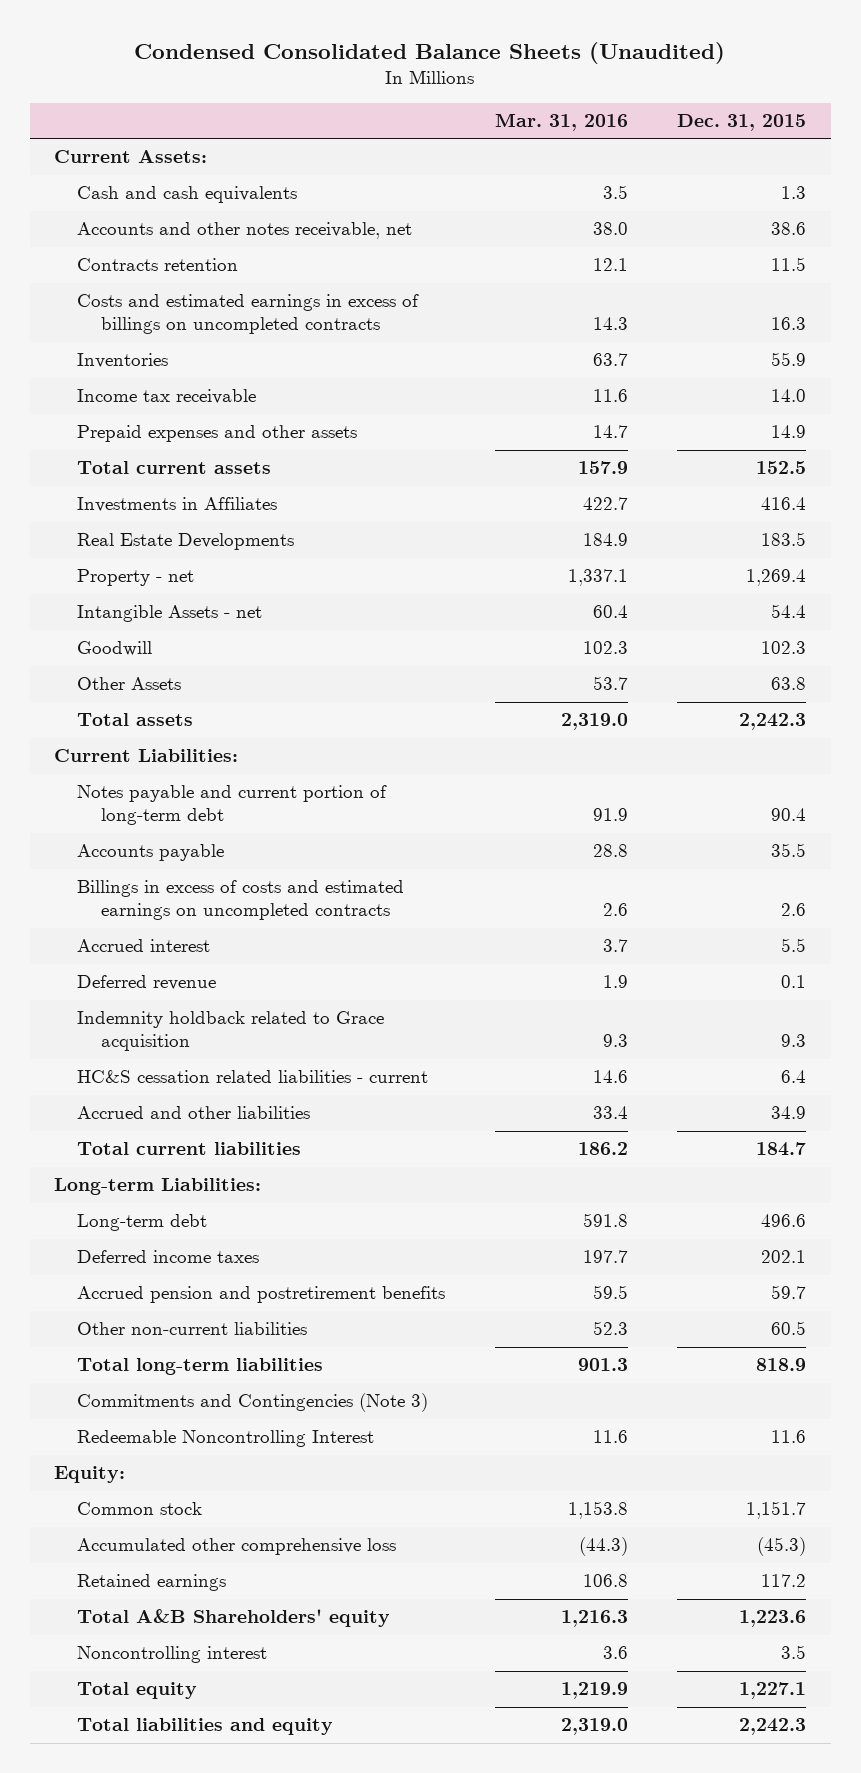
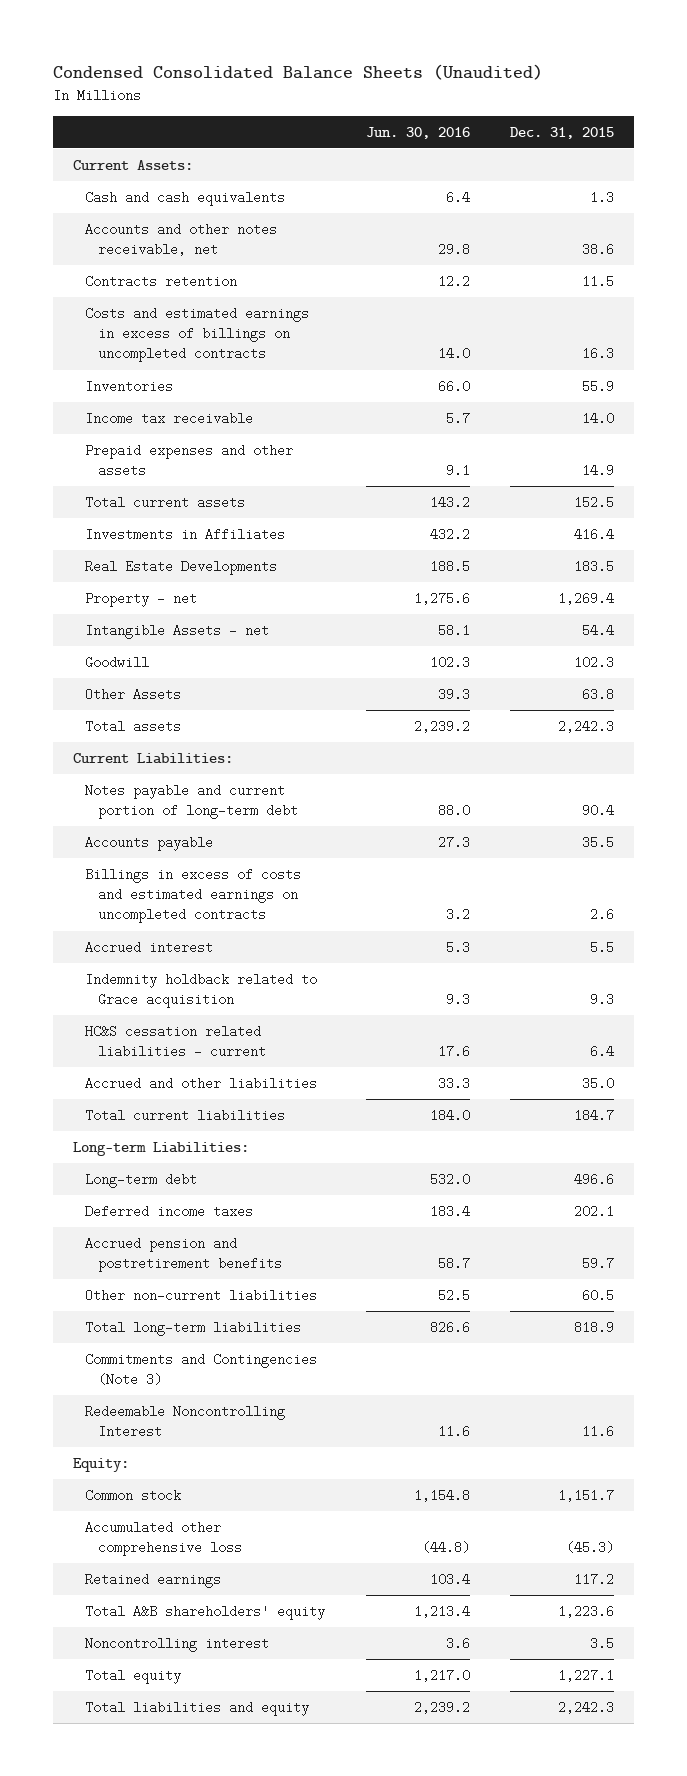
[494,113,628,132] Mar. 31, 2016 -> none
none -> [365,126,470,139] Jun. 30, 2016
[77,975,217,991] Deferred revenue -> none
[771,1106,807,1120] 34.9 -> [582,1077,615,1091] 35.0
[77,1609,391,1628] Total A&B Shareholders' equity -> [85,1605,326,1621] Total A&B shareholders' equity

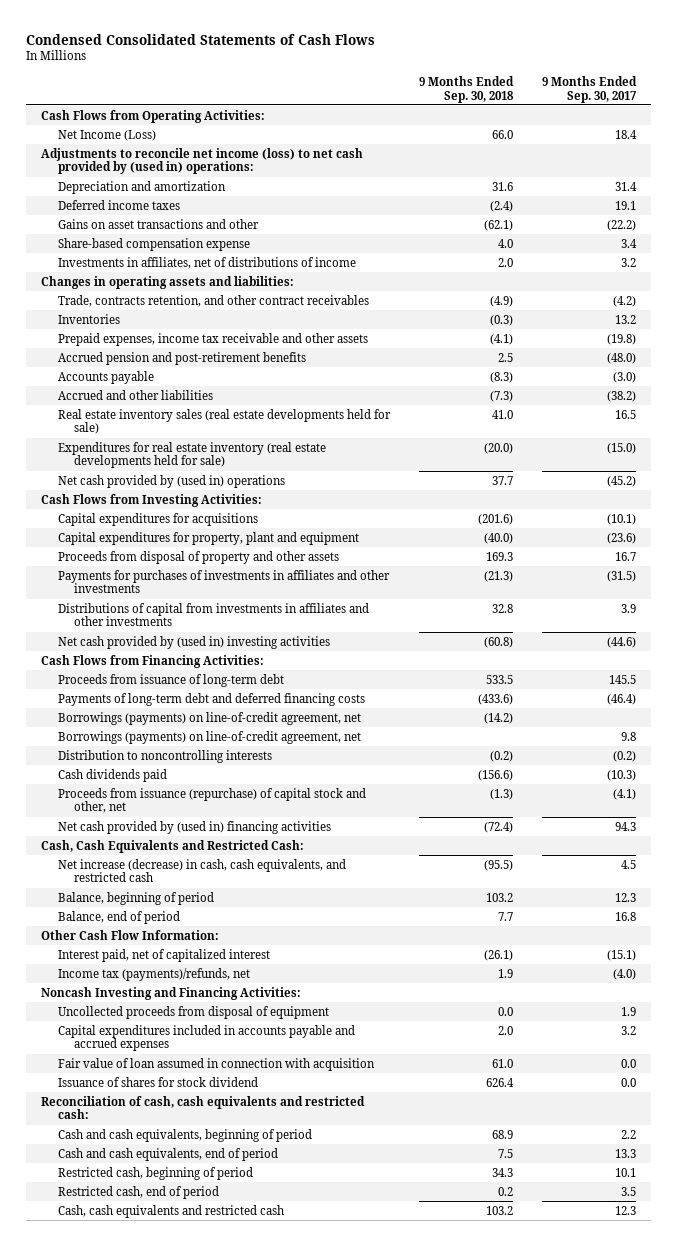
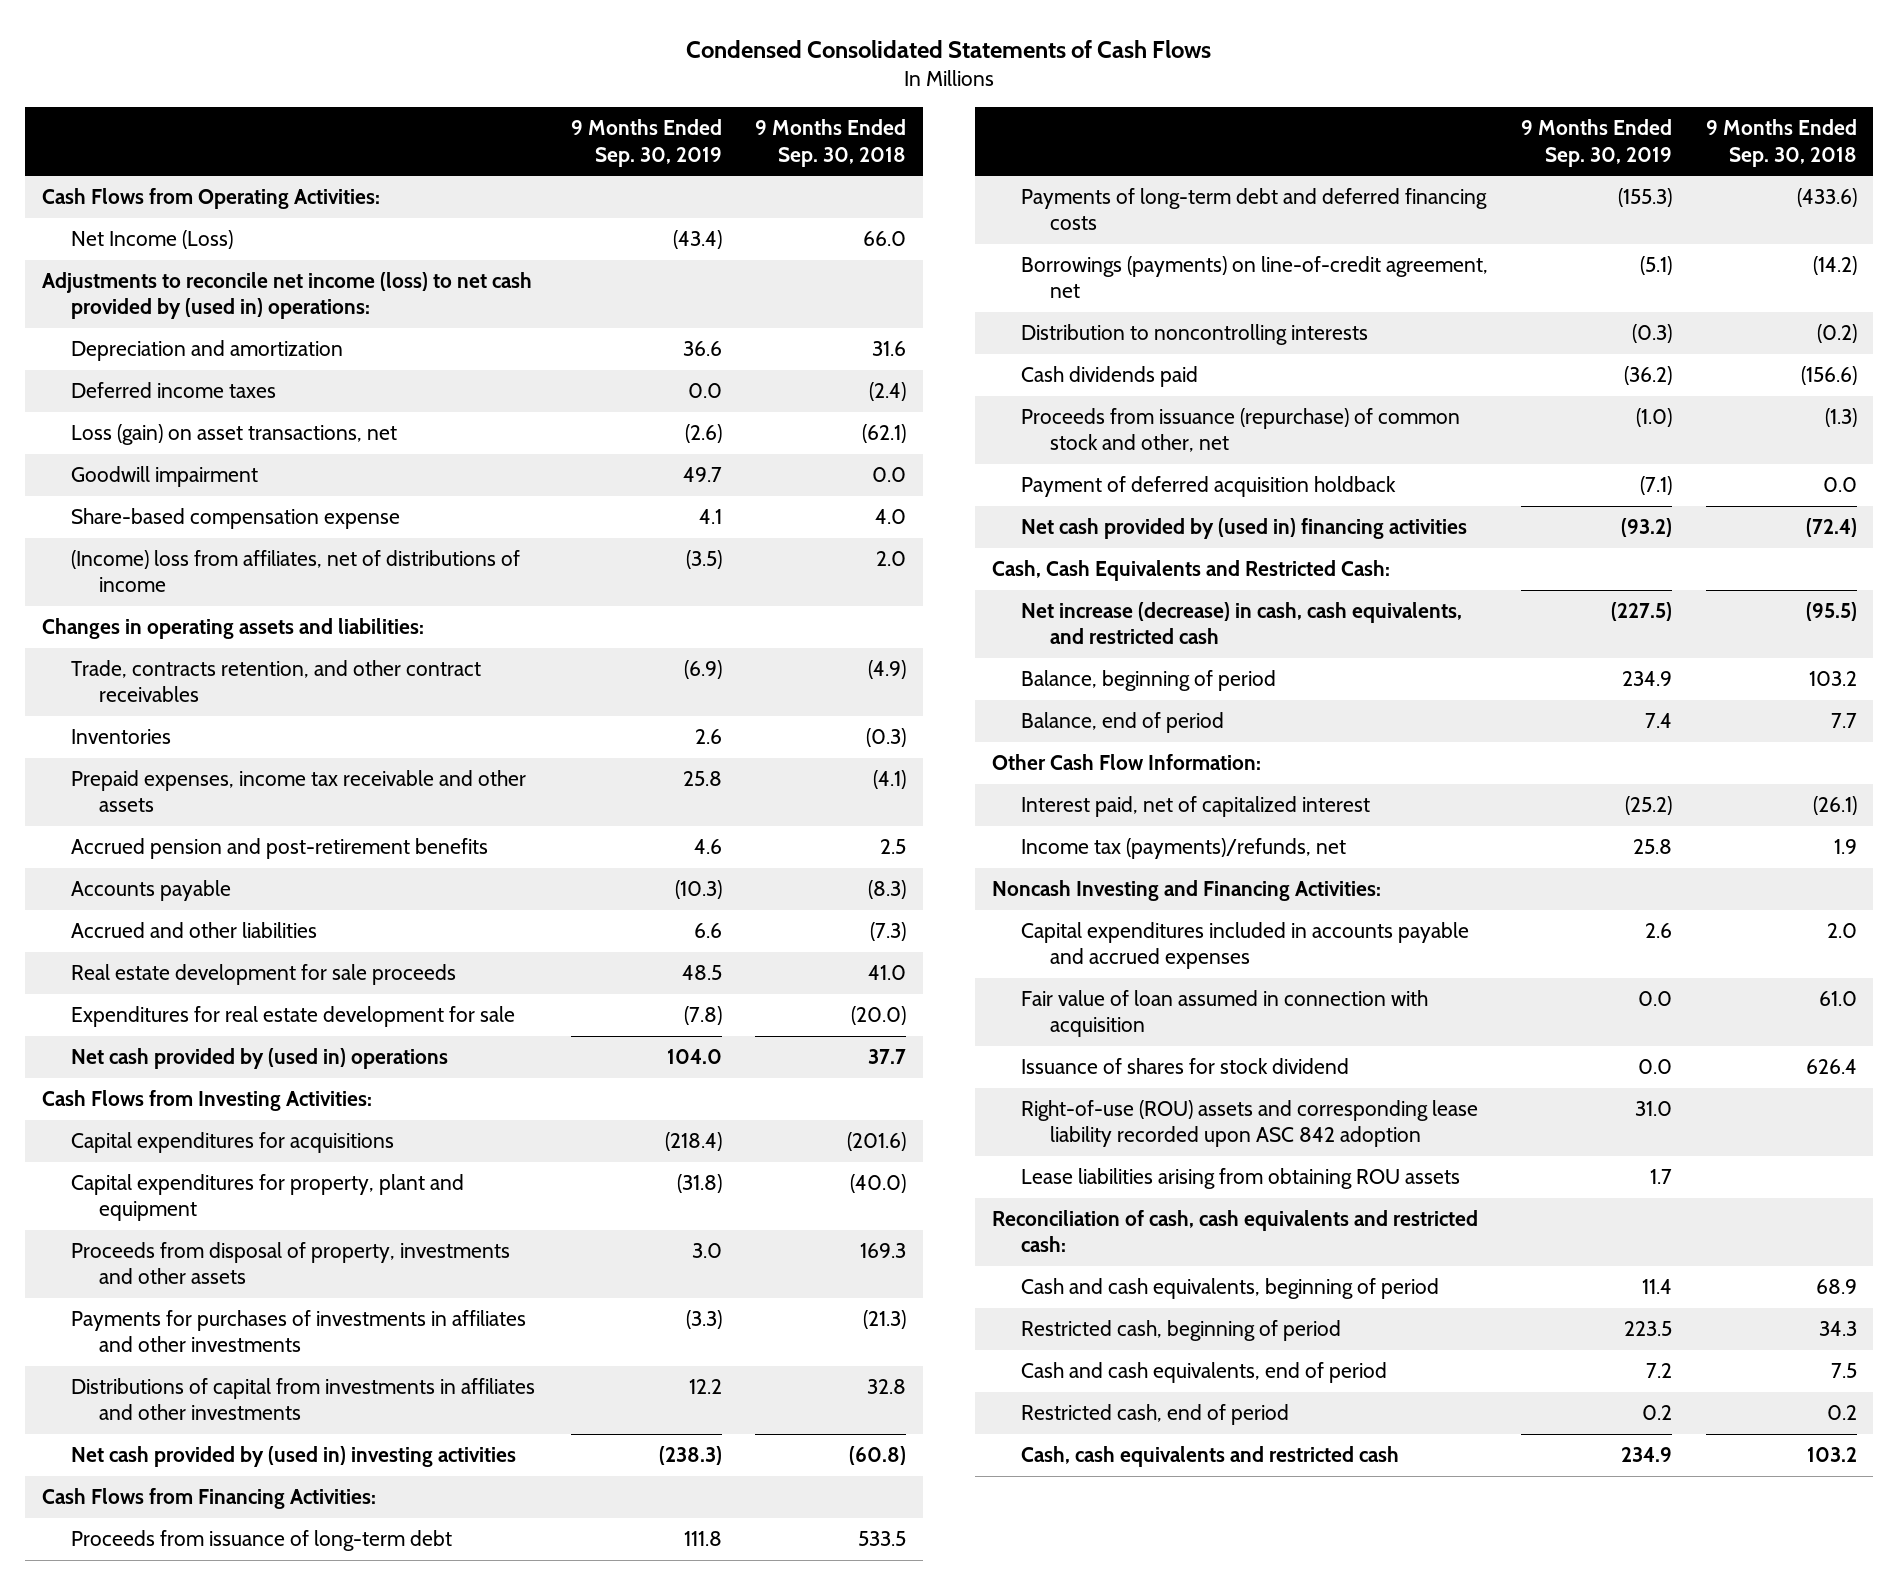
[542,75,638,103] 9 Months Ended Sep. 30, 2017 -> none
none -> [570,119,722,167] 9 Months Ended Sep. 30, 2019
[57,218,259,229] Gains on asset transactions and other -> [70,424,397,446] Loss (gain) on asset transactions, net
none -> [70,466,258,488] Goodwill impairment
[57,256,356,269] Investments in affiliates, net of distributions of income -> [70,550,520,593] (Income) loss from affiliates, net of distributions of income
[57,408,391,435] Real estate inventory sales (real estate developments held for sale) -> [70,964,456,986] Real estate development for sale proceeds
[57,441,326,469] Expenditures for real estate inventory (real estate developments held for sale) -> [70,1006,515,1028] Expenditures for real estate development for sale
[57,550,339,564] Proceeds from disposal of property and other assets -> [70,1242,510,1285] Proceeds from disposal of property, investments and other assets
[57,730,361,744] Borrowings (payments) on line-of-credit agreement, net -> none
[57,787,366,814] Proceeds from issuance (repurchase) of capital stock and other, net -> [1021,408,1461,453] Proceeds from issuance (repurchase) of common stock and other, net
none -> [1021,476,1397,498] Payment of deferred acquisition holdback
[57,1005,329,1019] Uncollected proceeds from disposal of equipment -> none
none -> [1021,1100,1479,1148] Right-of-use (ROU) assets and corresponding lease liability recorded upon ASC 842 adoption
none -> [1021,1168,1461,1190] Lease liabilities arising from obtaining ROU assets
[57,1147,278,1161] Cash and cash equivalents, end of period -> [1021,1362,1388,1384] Cash and cash equivalents, end of period

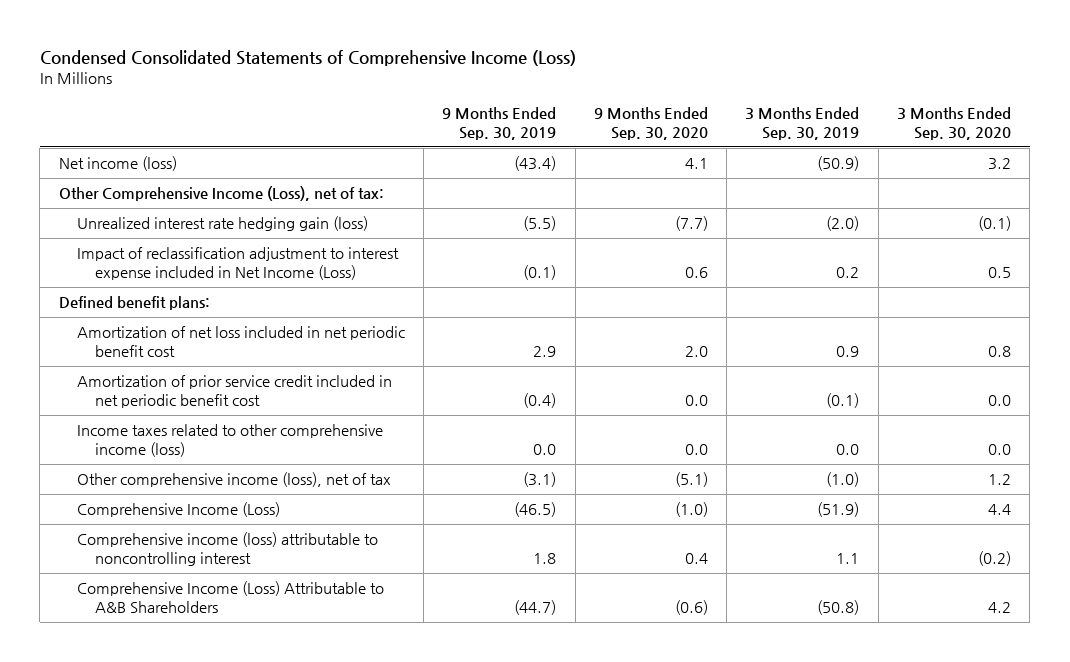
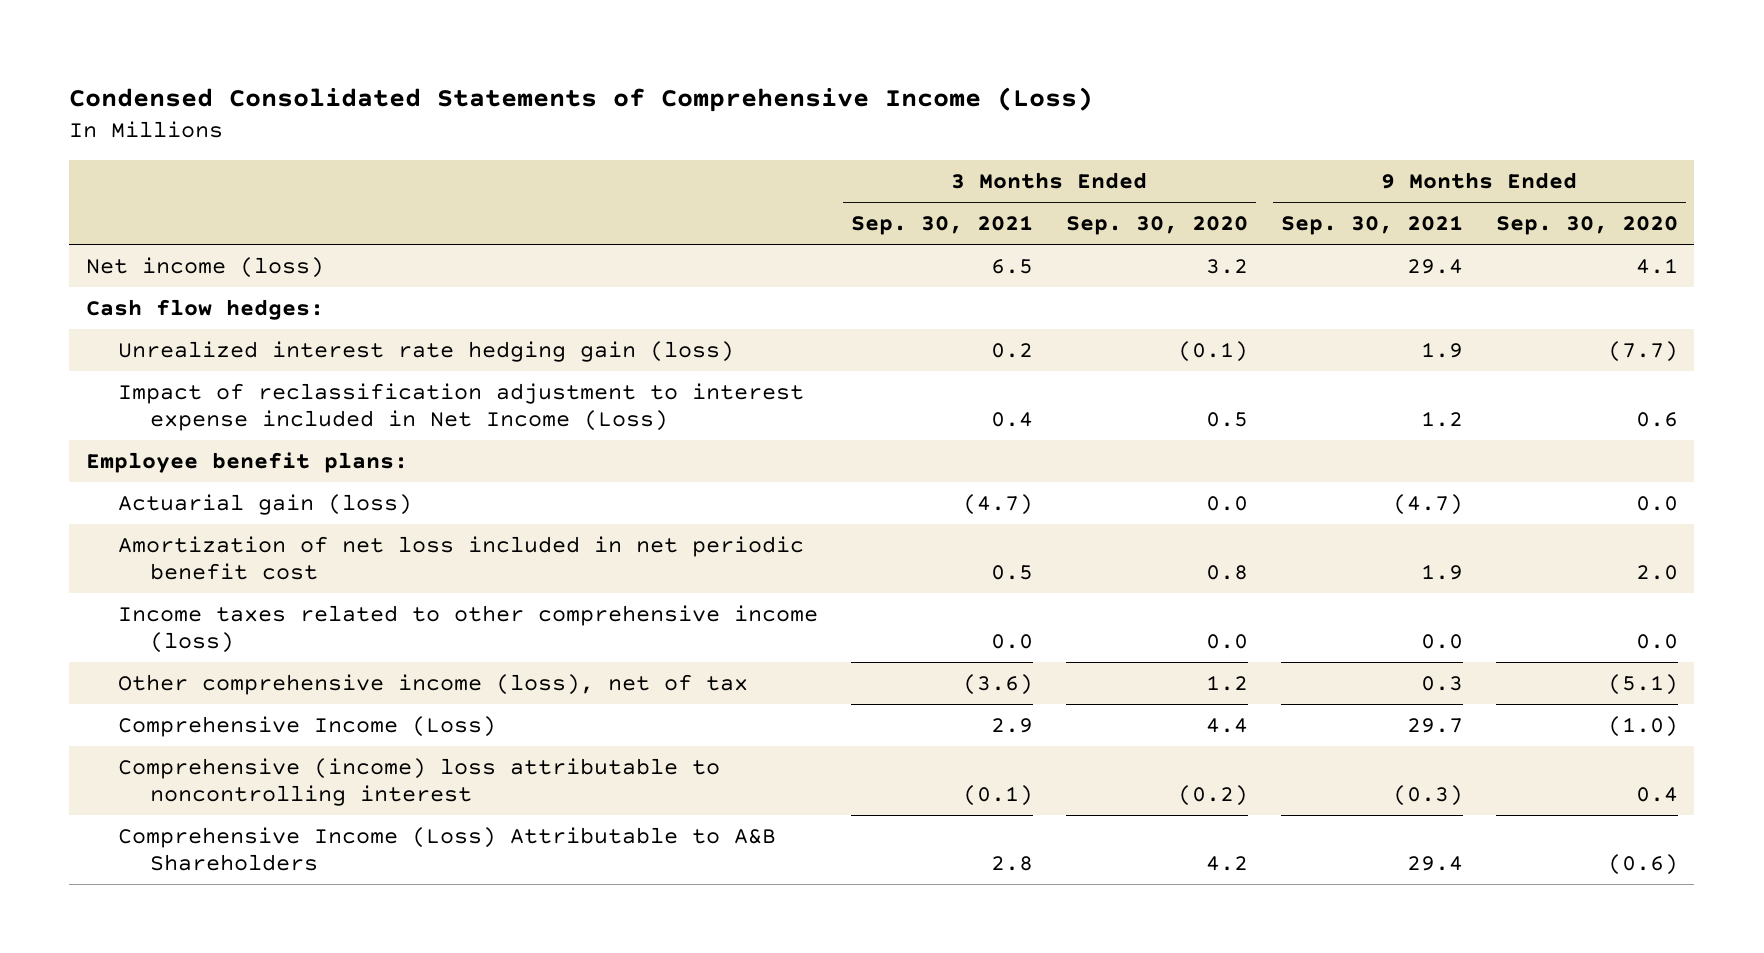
[442,106,557,141] 9 Months Ended Sep. 30, 2019 -> none
[745,106,860,141] 3 Months Ended Sep. 30, 2019 -> none
none -> [850,215,1033,236] Sep. 30, 2021
none -> [1280,215,1463,236] Sep. 30, 2021
[58,185,384,201] Other Comprehensive Income (Loss), net of tax: -> none
none -> [85,298,324,320] Cash flow hedges:
[58,295,210,310] Defined benefit plans: -> [85,451,408,473] Employee benefit plans:
none -> [117,493,412,515] Actuarial gain (loss)
[76,374,392,409] Amortization of prior service credit included in net periodic benefit cost -> none
[76,531,378,567] Comprehensive income (loss) attributable to noncontrolling interest -> [117,757,720,807] Comprehensive (income) loss attributable to noncontrolling interest

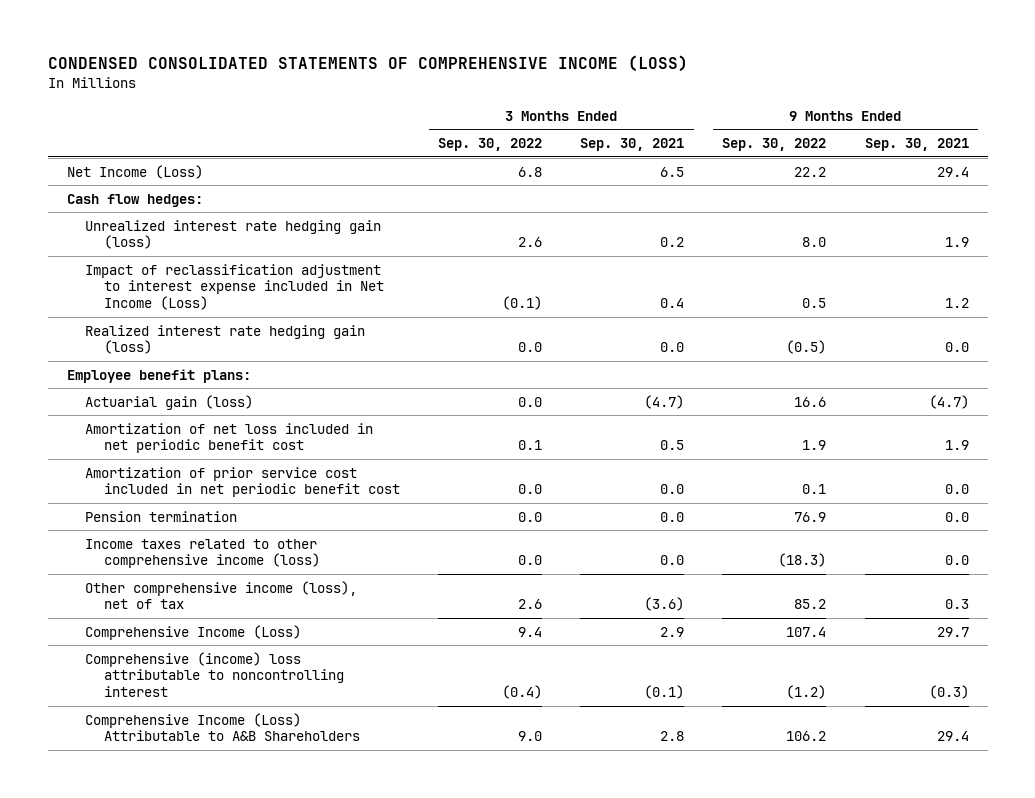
[69,86,1094,112] Condensed Consolidated Statements of Comprehensive Income (Loss) -> [47,55,688,72] CONDENSED CONSOLIDATED STATEMENTS OF COMPREHENSIVE INCOME (LOSS)
[1065,216,1248,236] Sep. 30, 2020 -> none
[1495,216,1678,236] Sep. 30, 2020 -> none
none -> [438,138,543,152] Sep. 30, 2022
none -> [722,138,827,152] Sep. 30, 2022
[85,256,324,278] Net income (loss) -> [66,164,203,179] Net Income (Loss)
none -> [85,324,366,355] Realized interest rate hedging gain (loss)
none -> [85,466,401,498] Amortization of prior service cost included in net periodic benefit cost
none -> [85,510,238,522] Pension termination

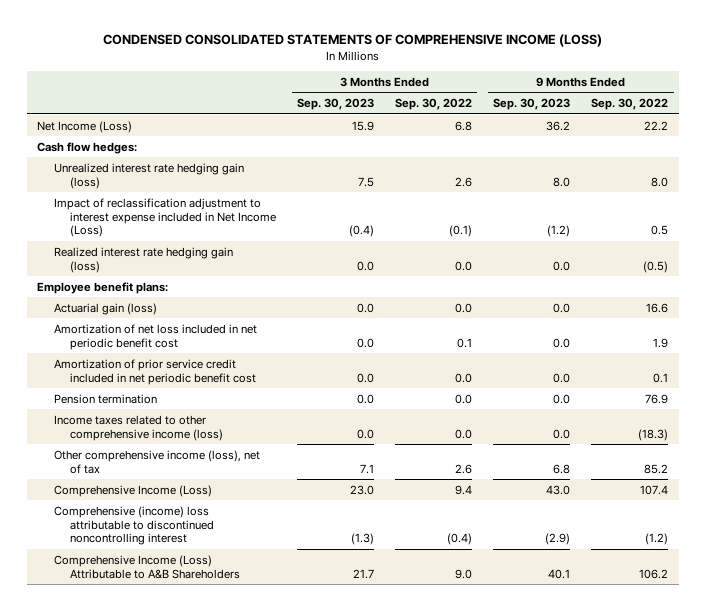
[580,138,685,152] Sep. 30, 2021 -> none
[864,138,969,152] Sep. 30, 2021 -> none
none -> [296,98,374,111] Sep. 30, 2023
none -> [493,98,571,111] Sep. 30, 2023
[85,466,401,498] Amortization of prior service cost included in net periodic benefit cost -> [53,358,256,385] Amortization of prior service credit included in net periodic benefit cost
[85,651,345,698] Comprehensive (income) loss attributable to noncontrolling interest -> [53,505,214,546] Comprehensive (income) loss attributable to discontinued noncontrolling interest

